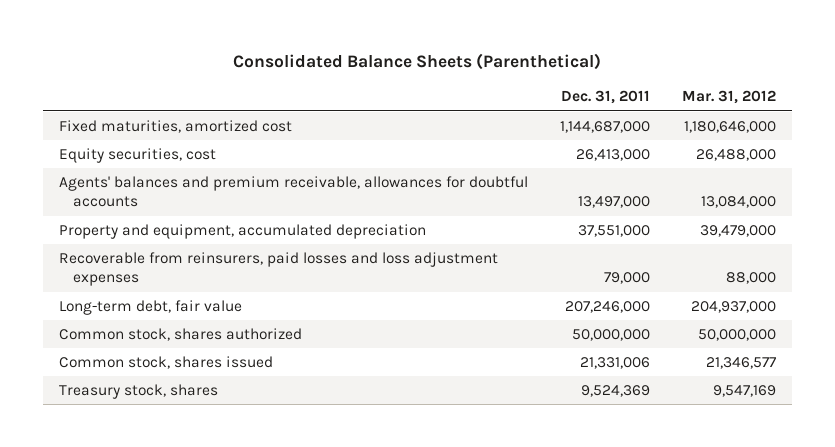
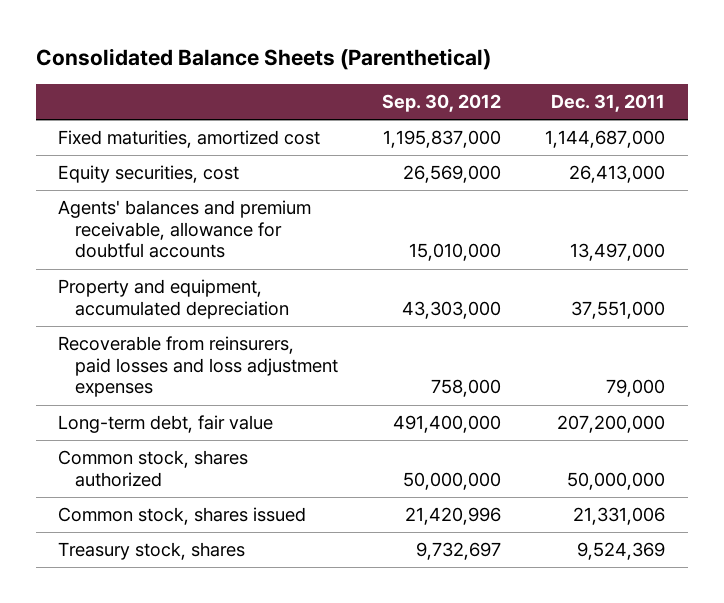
[681,90,776,105] Mar. 31, 2012 -> none
none -> [382,94,502,113] Sep. 30, 2012
[59,176,529,208] Agents' balances and premium receivable, allowances for doubtful accounts -> [58,200,312,259] Agents' balances and premium receivable, allowance for doubtful accounts
[564,301,650,314] 207,246,000 -> [557,415,666,434] 207,200,000

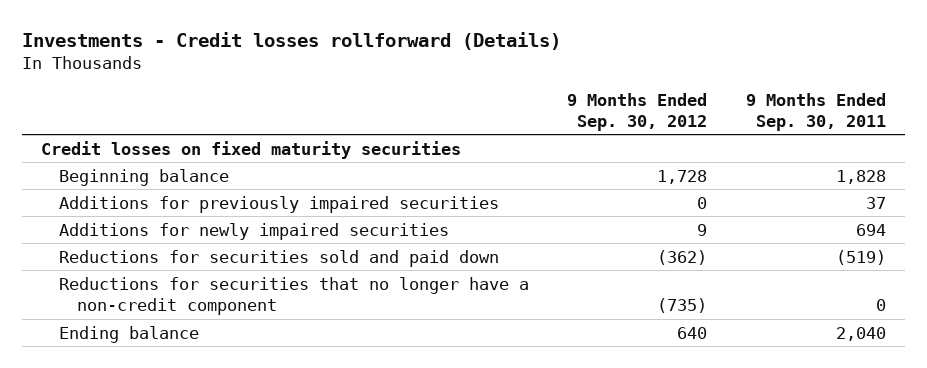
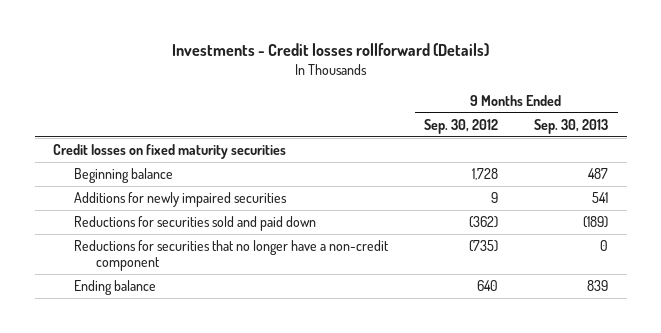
[745,92,886,131] 9 Months Ended Sep. 30, 2011 -> none
none -> [534,118,609,134] Sep. 30, 2013
[58,195,499,213] Additions for previously impaired securities -> none

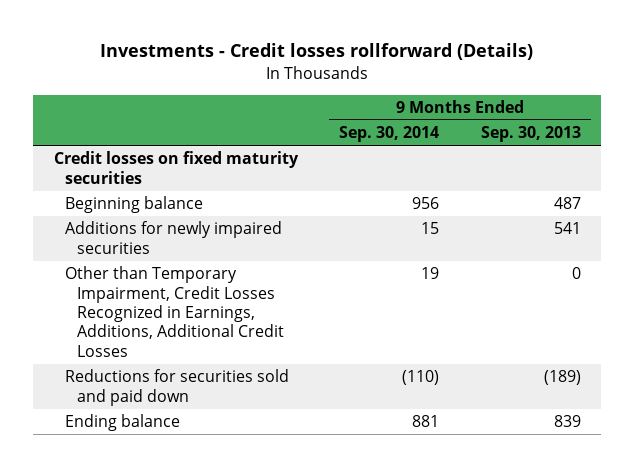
[424,118,499,134] Sep. 30, 2012 -> none
none -> [339,126,440,143] Sep. 30, 2014
none -> [65,266,285,357] Other than Temporary Impairment, Credit Losses Recognized in Earnings, Additions, Additional Credit Losses
[74,240,390,272] Reductions for securities that no longer have a non-credit component -> none

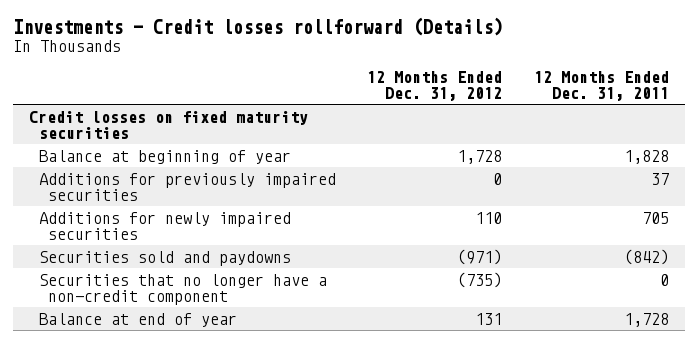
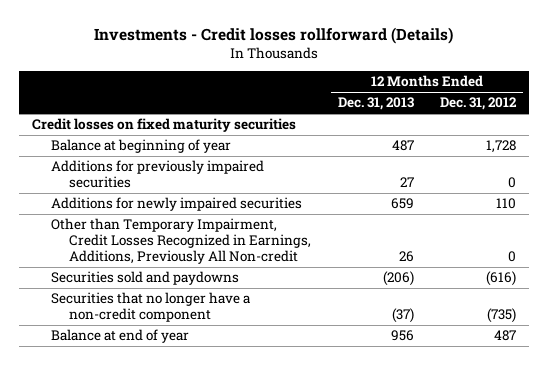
[534,71,670,102] 12 Months Ended Dec. 31, 2011 -> none
none -> [337,97,414,111] Dec. 31, 2013
none -> [50,218,312,265] Other than Temporary Impairment, Credit Losses Recognized in Earnings, Additions, Previously All Non-credit
[457,248,503,265] (971) -> [486,271,517,287] (616)
[475,312,503,325] 131 -> [494,330,517,342] 487

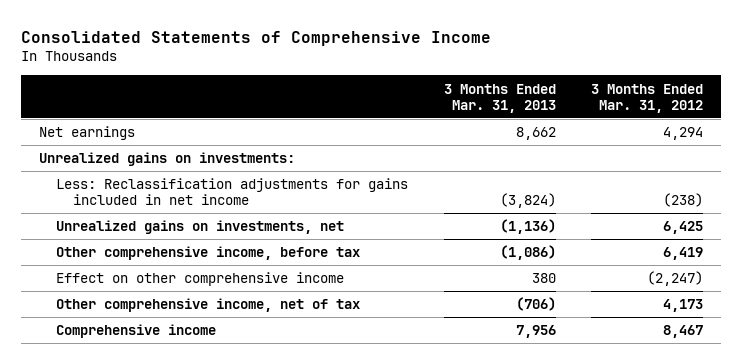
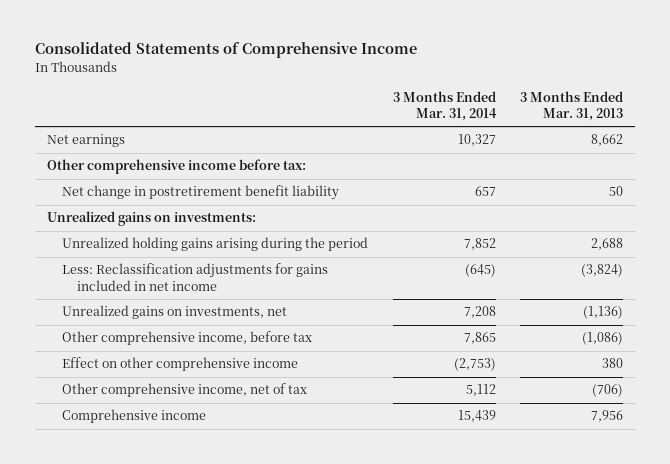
[591,83,704,113] 3 Months Ended Mar. 31, 2012 -> none
none -> [392,90,497,121] 3 Months Ended Mar. 31, 2014
none -> [46,159,306,175] Other comprehensive income before tax:
none -> [62,185,340,201] Net change in postretirement benefit liability
none -> [62,237,369,252] Unrealized holding gains arising during the period

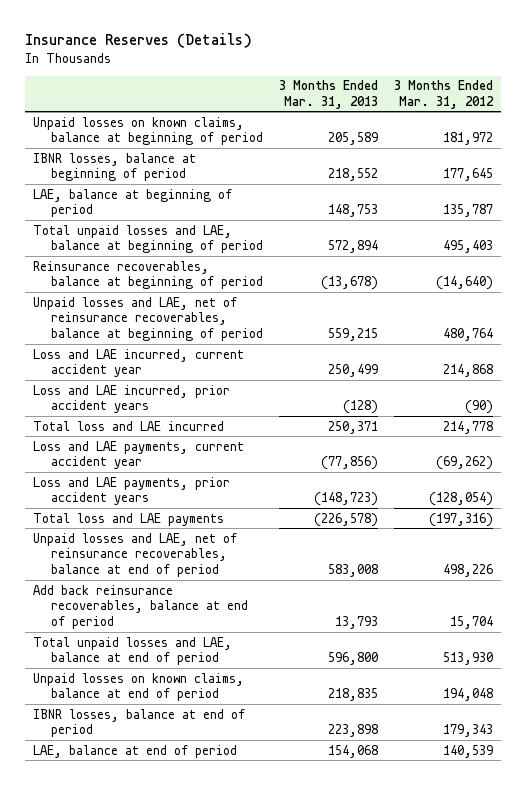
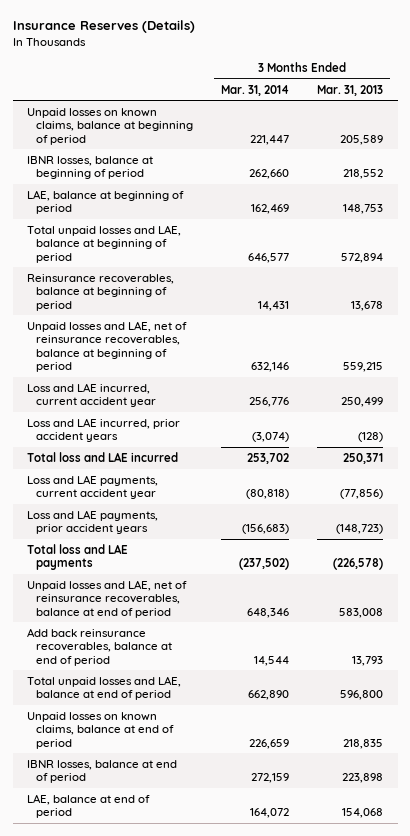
[394,80,495,109] 3 Months Ended Mar. 31, 2012 -> none
none -> [221,84,290,96] Mar. 31, 2014
[321,276,379,291] (13,678) -> [351,300,384,311] 13,678

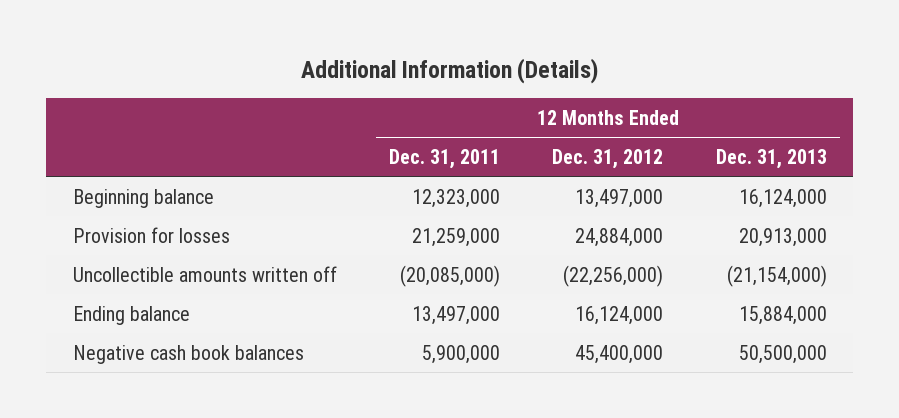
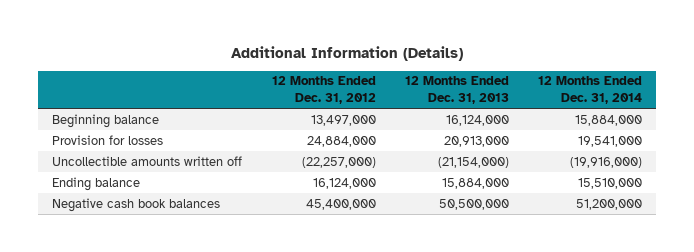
[388,148,500,169] Dec. 31, 2011 -> none
none -> [537,76,642,104] 12 Months Ended Dec. 31, 2014
[563,264,664,287] (22,256,000) -> [301,156,376,168] (22,257,000)

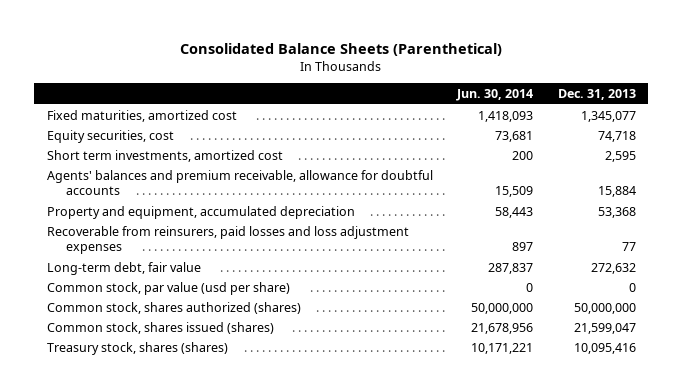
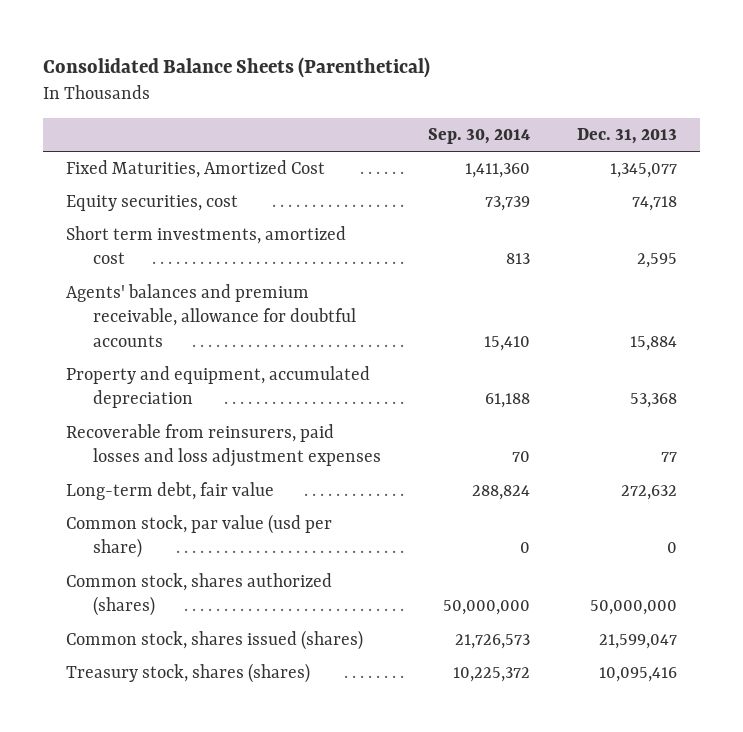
[456,89,534,102] Jun. 30, 2014 -> none
none -> [427,128,530,145] Sep. 30, 2014
[46,109,237,122] Fixed maturities, amortized cost -> [66,160,326,179] Fixed Maturities, Amortized Cost

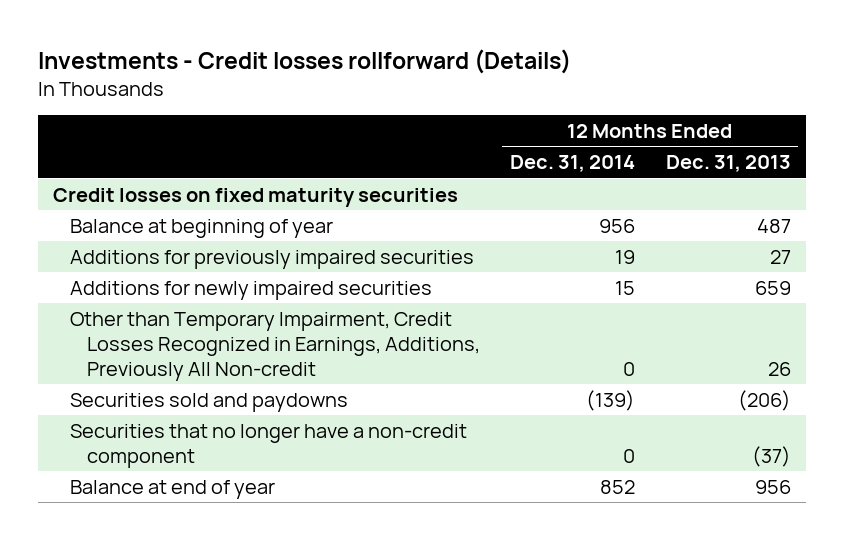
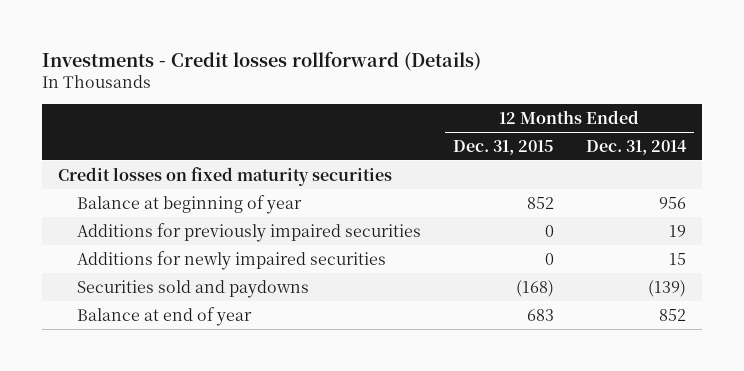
[665,155,791,173] Dec. 31, 2013 -> none
none -> [453,139,555,155] Dec. 31, 2015
[69,311,480,382] Other than Temporary Impairment, Credit Losses Recognized in Earnings, Additions, Previously All Non-credit -> none
[69,423,467,468] Securities that no longer have a non-credit component -> none

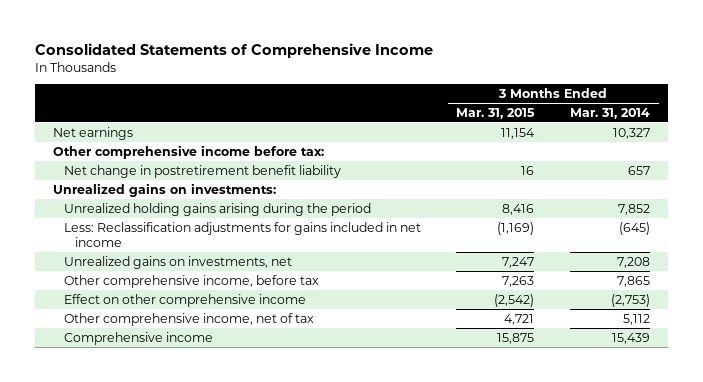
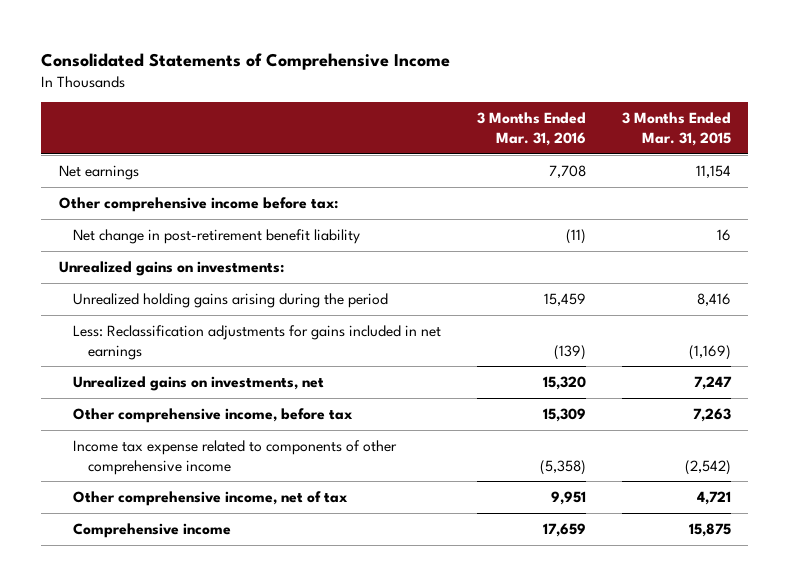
[569,107,650,119] Mar. 31, 2014 -> none
none -> [477,112,587,147] 3 Months Ended Mar. 31, 2016
[64,164,342,178] Net change in postretirement benefit liability -> [73,228,361,244] Net change in post-retirement benefit liability
[64,221,422,248] Less: Reclassification adjustments for gains included in net income -> [73,324,442,360] Less: Reclassification adjustments for gains included in net earnings
[64,293,307,307] Effect on other comprehensive income -> [73,439,398,475] Income tax expense related to components of other comprehensive income

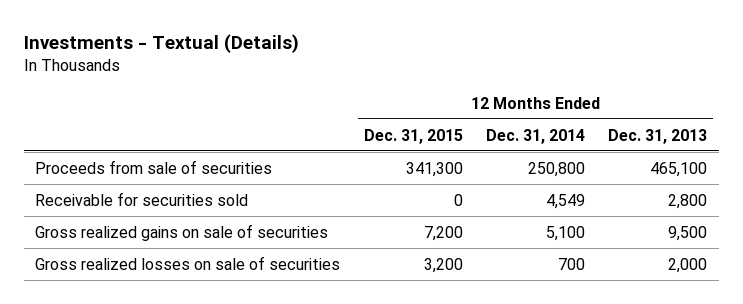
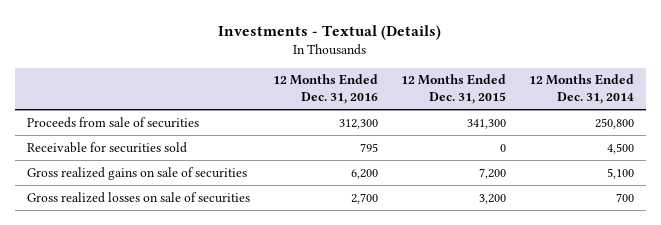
[608,128,708,144] Dec. 31, 2013 -> none
none -> [272,74,378,105] 12 Months Ended Dec. 31, 2016
[546,193,586,209] 4,549 -> [607,142,635,154] 4,500

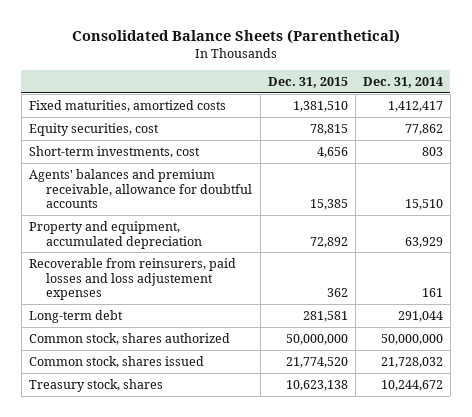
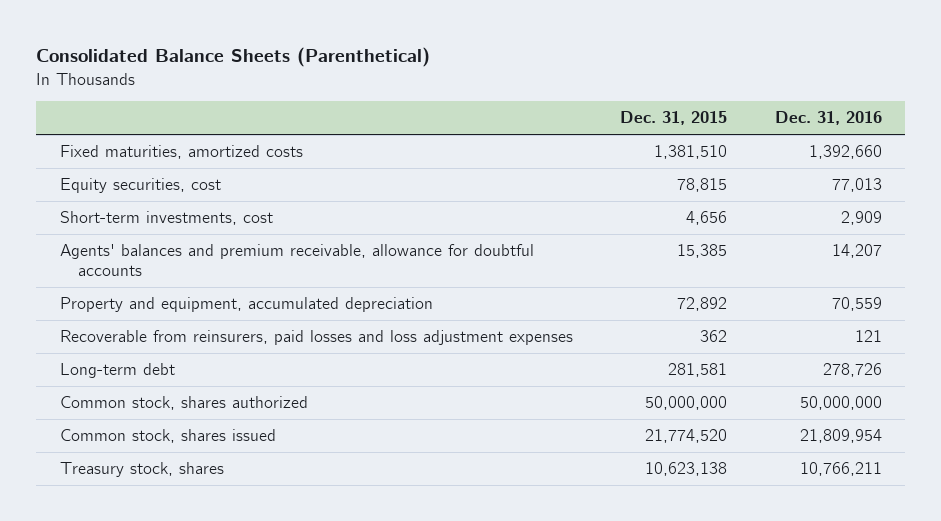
[362,76,443,88] Dec. 31, 2014 -> none
none -> [774,111,882,126] Dec. 31, 2016
[28,257,236,301] Recoverable from reinsurers, paid losses and loss adjustement expenses -> [59,330,573,346] Recoverable from reinsurers, paid losses and loss adjustment expenses

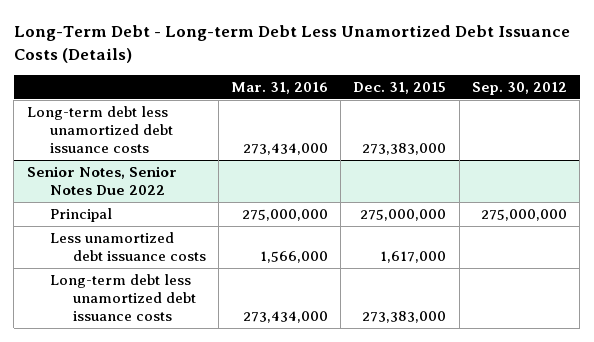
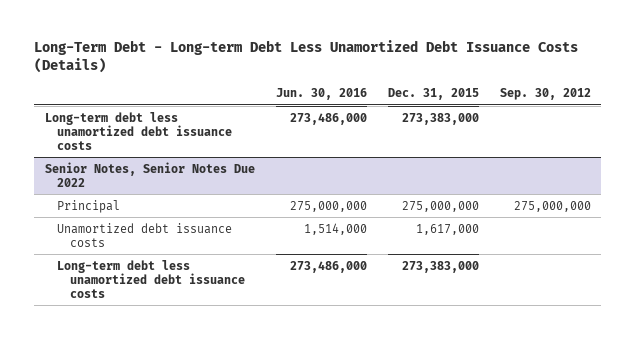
[230,81,328,94] Mar. 31, 2016 -> none
none -> [275,88,367,101] Jun. 30, 2016
[49,231,206,261] Less unamortized debt issuance costs -> [57,222,233,247] Unamortized debt issuance costs

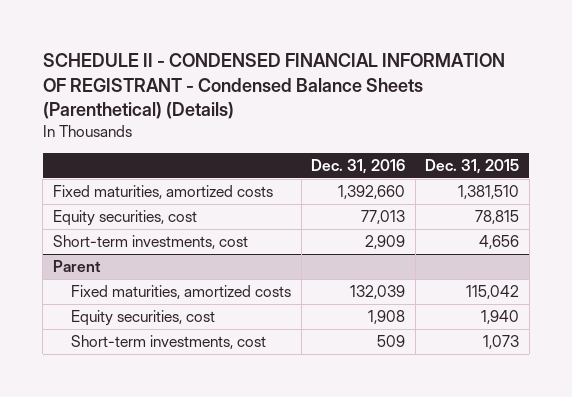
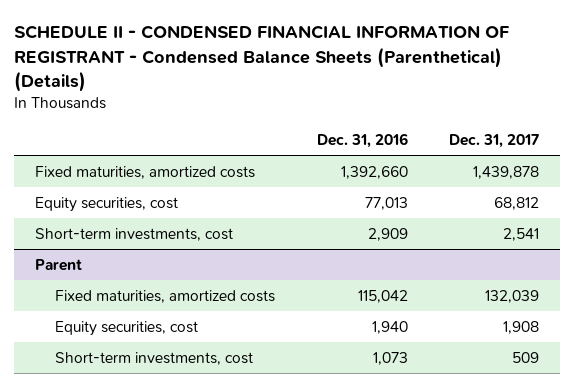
[425,159,520,175] Dec. 31, 2015 -> none
none -> [449,133,540,148] Dec. 31, 2017
[350,285,406,300] 132,039 -> [357,290,408,304] 115,042
[368,310,406,325] 1,908 -> [371,321,408,335] 1,940
[377,335,406,348] 509 -> [372,352,408,366] 1,073

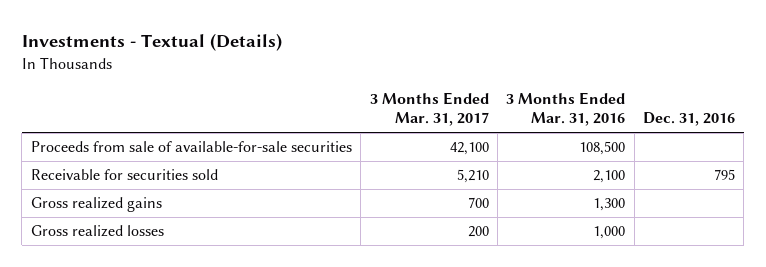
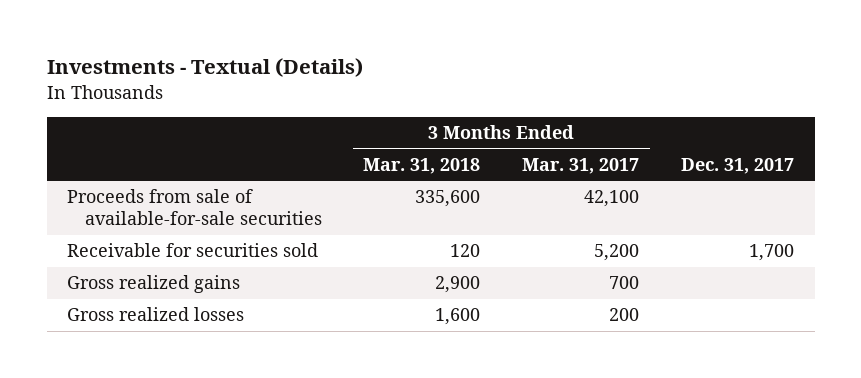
[506,92,626,127] 3 Months Ended Mar. 31, 2016 -> none
[643,112,736,127] Dec. 31, 2016 -> none
none -> [363,157,481,174] Mar. 31, 2018
none -> [680,157,794,174] Dec. 31, 2017
[456,169,489,184] 5,210 -> [594,244,640,262] 5,200

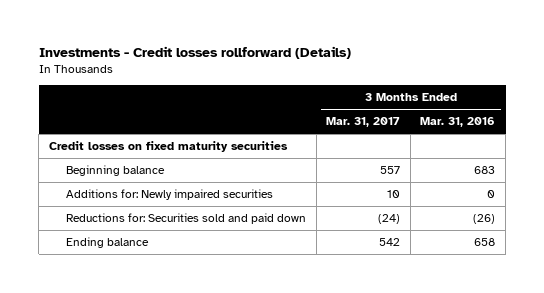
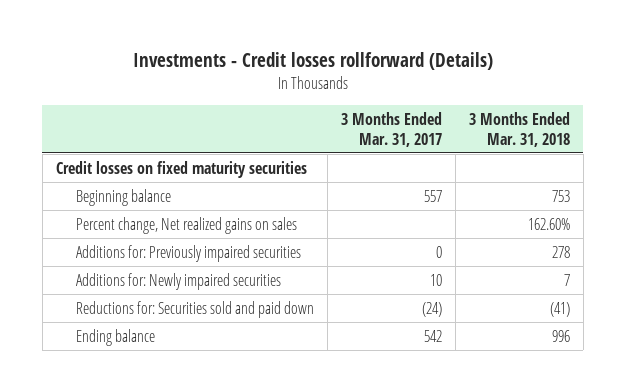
[420,117,496,128] Mar. 31, 2016 -> none
none -> [468,111,570,147] 3 Months Ended Mar. 31, 2018
none -> [75,216,297,234] Percent change, Net realized gains on sales
none -> [75,244,301,262] Additions for: Previously impaired securities

